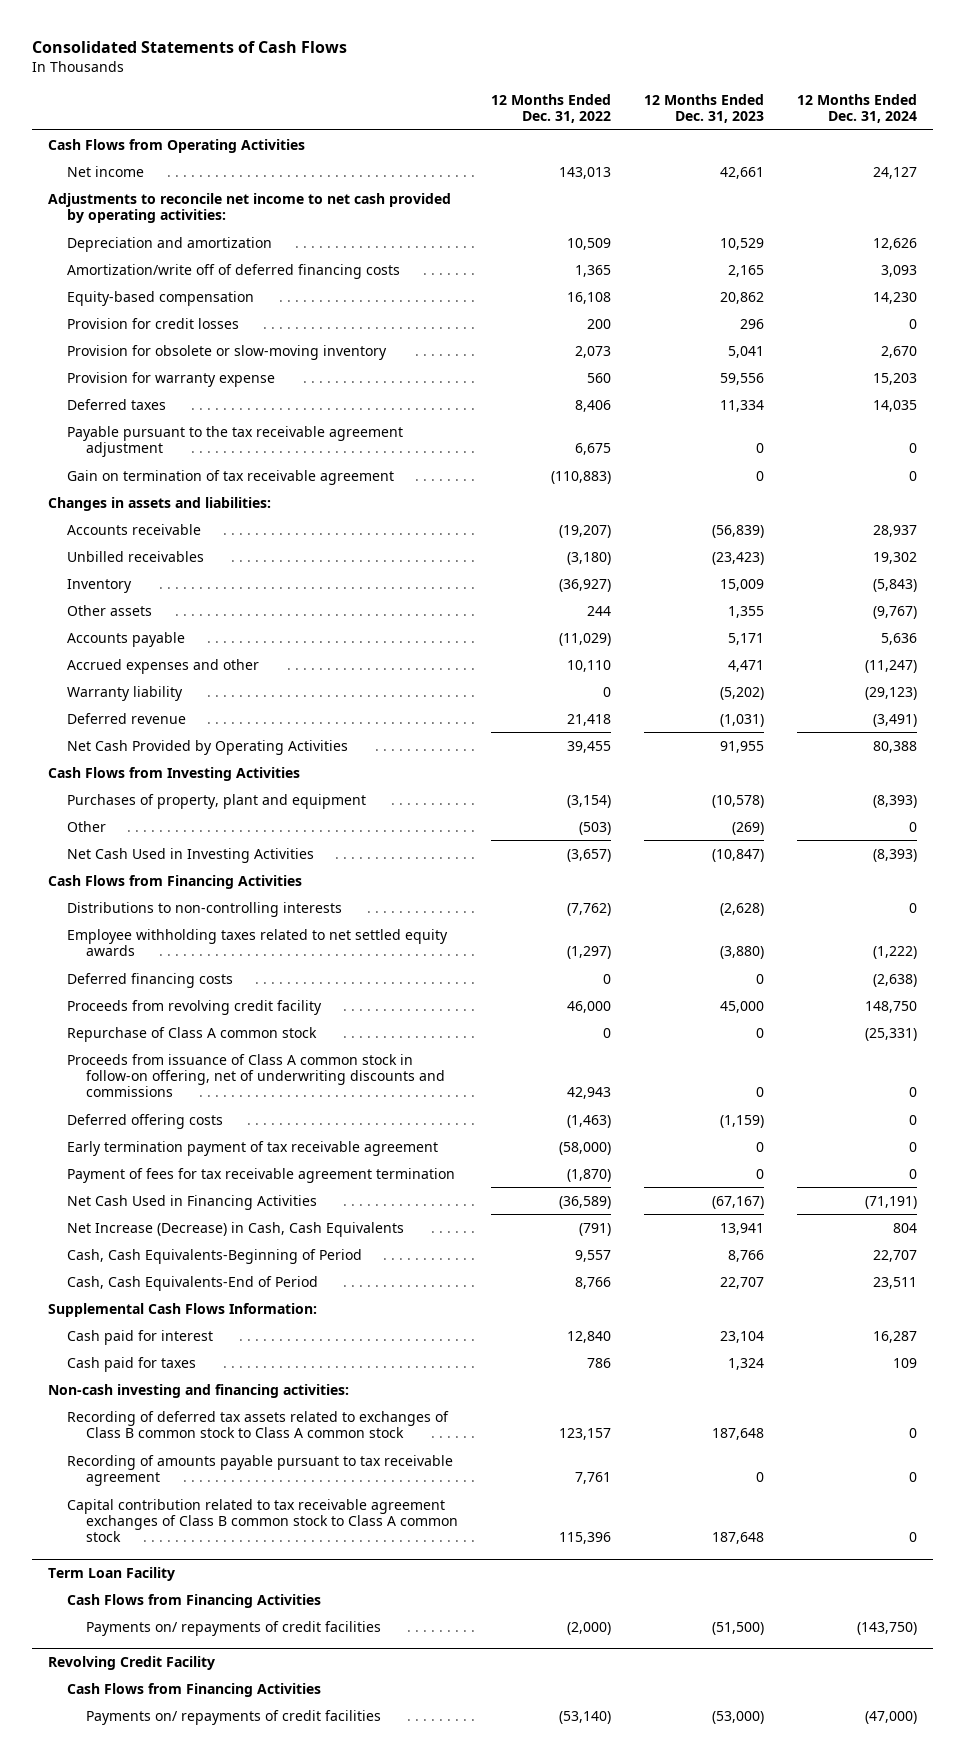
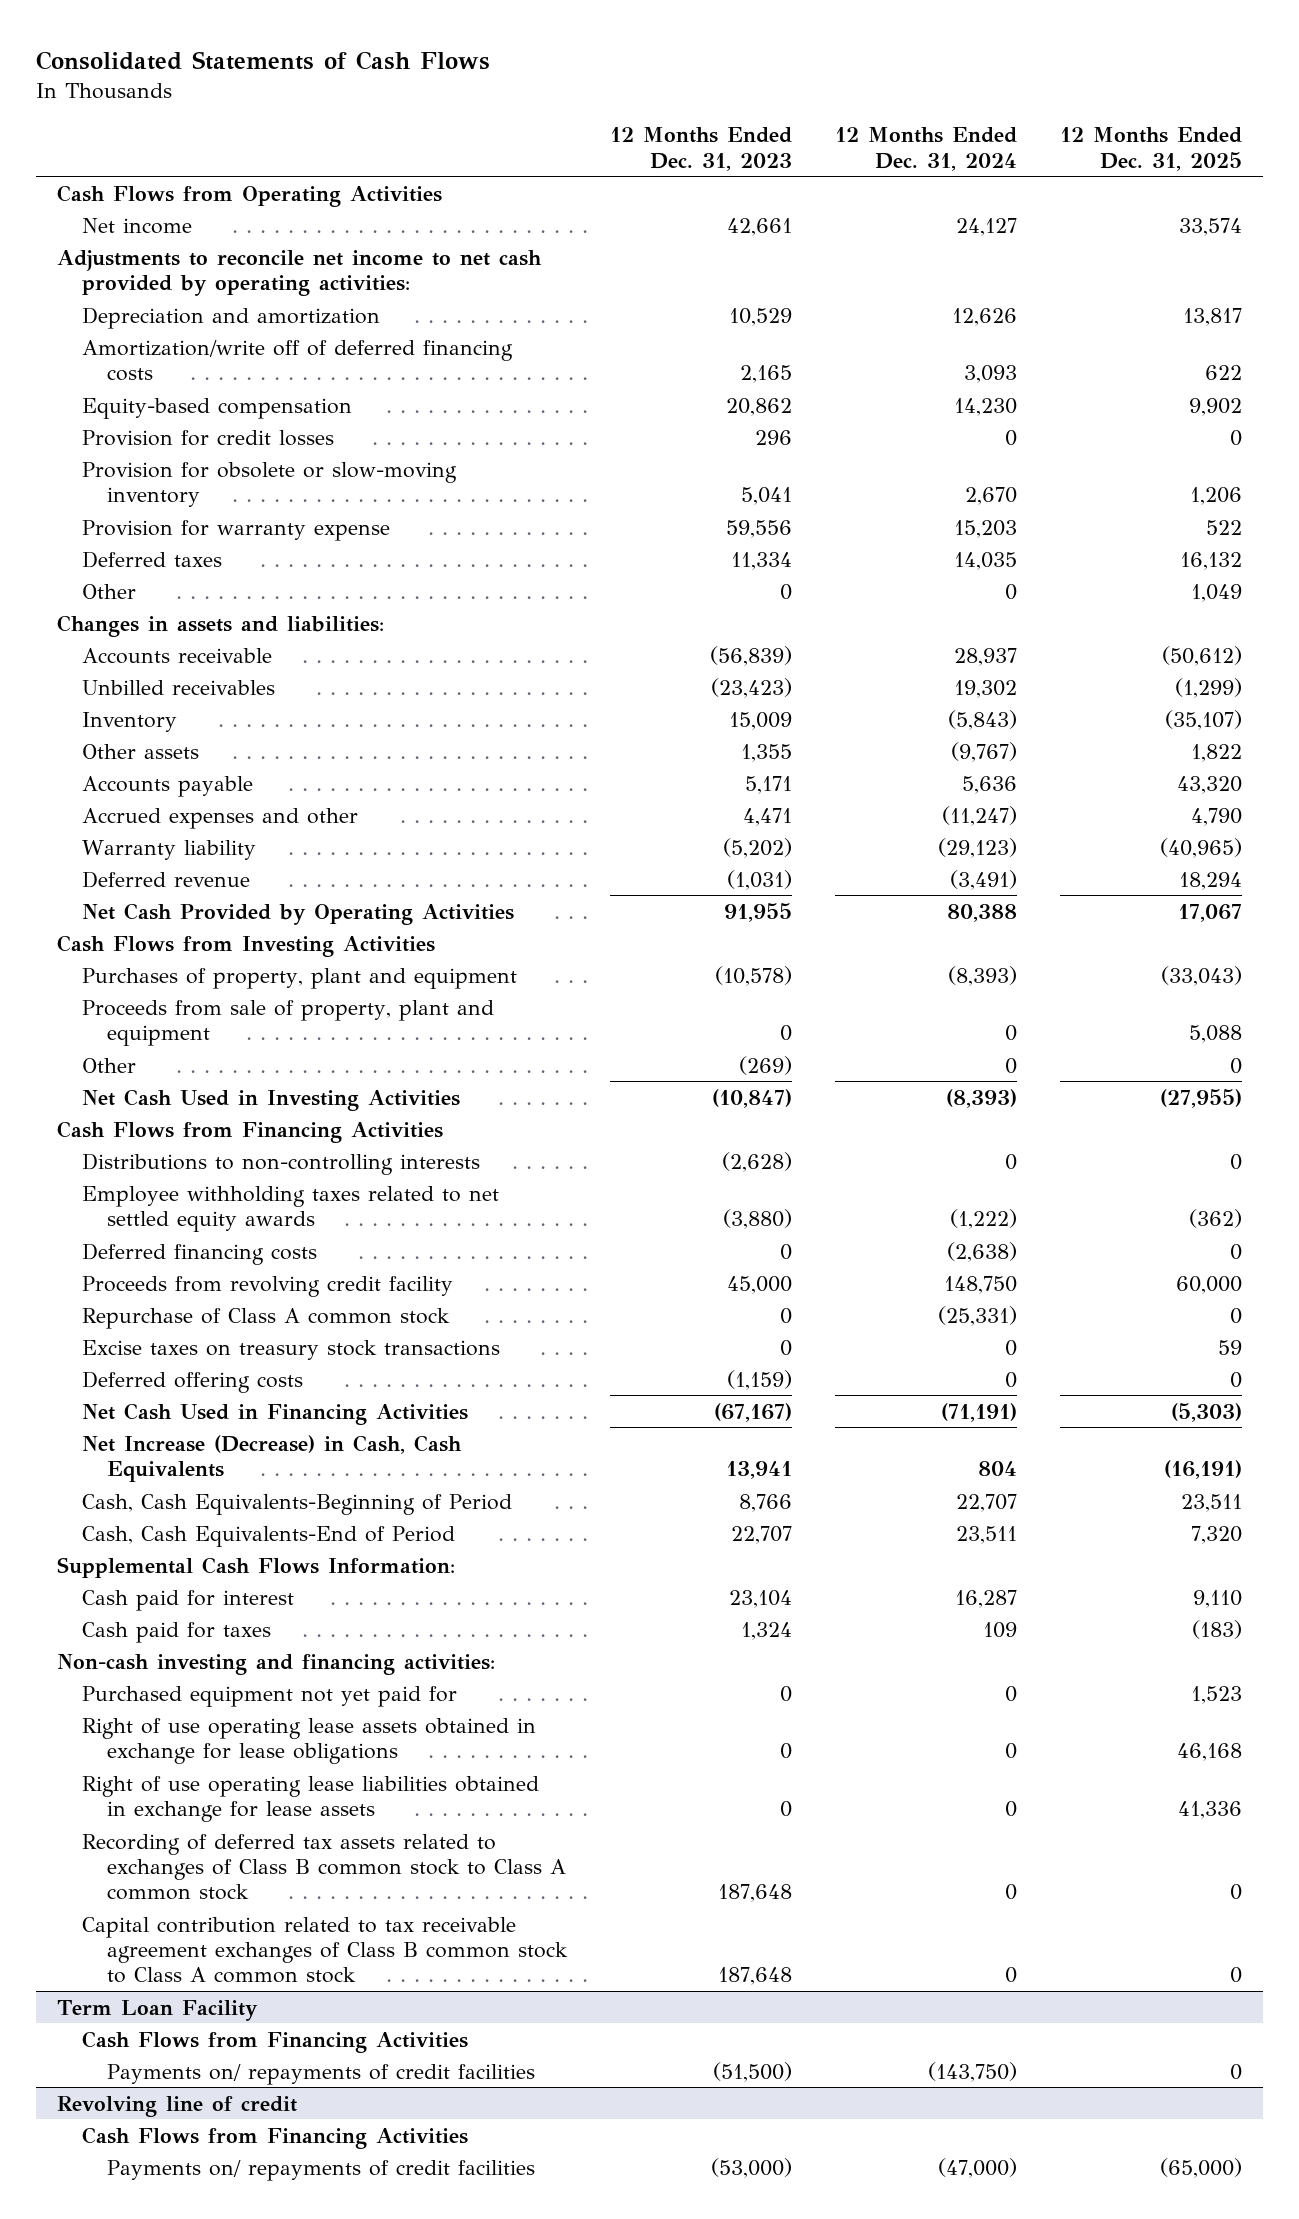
[491,93,612,124] 12 Months Ended Dec. 31, 2022 -> none
none -> [1059,127,1242,171] 12 Months Ended Dec. 31, 2025
[67,425,404,457] Payable pursuant to the tax receivable agreement adjustment -> none
[67,469,395,485] Gain on termination of tax receivable agreement -> none
none -> [82,583,137,599] Other
none -> [82,999,495,1046] Proceeds from sale of property, plant and equipment
[67,1053,446,1098] Proceeds from issuance of Class A common stock in follow-on offering, net of underwriting discounts and commissions -> none
none -> [82,1339,501,1360] Excise taxes on treasury stock transactions
[67,1140,439,1156] Early termination payment of tax receivable agreement -> none
[67,1167,456,1183] Payment of fees for tax receivable agreement termination -> none
none -> [82,1685,458,1707] Purchased equipment not yet paid for
none -> [82,1717,537,1764] Right of use operating lease assets obtained in exchange for lease obligations
none -> [82,1775,540,1822] Right of use operating lease liabilities obtained in exchange for lease assets
[67,1454,454,1486] Recording of amounts payable pursuant to tax receivable agreement -> none
[48,1655,216,1670] Revolving Credit Facility -> [57,2095,298,2117] Revolving line of credit

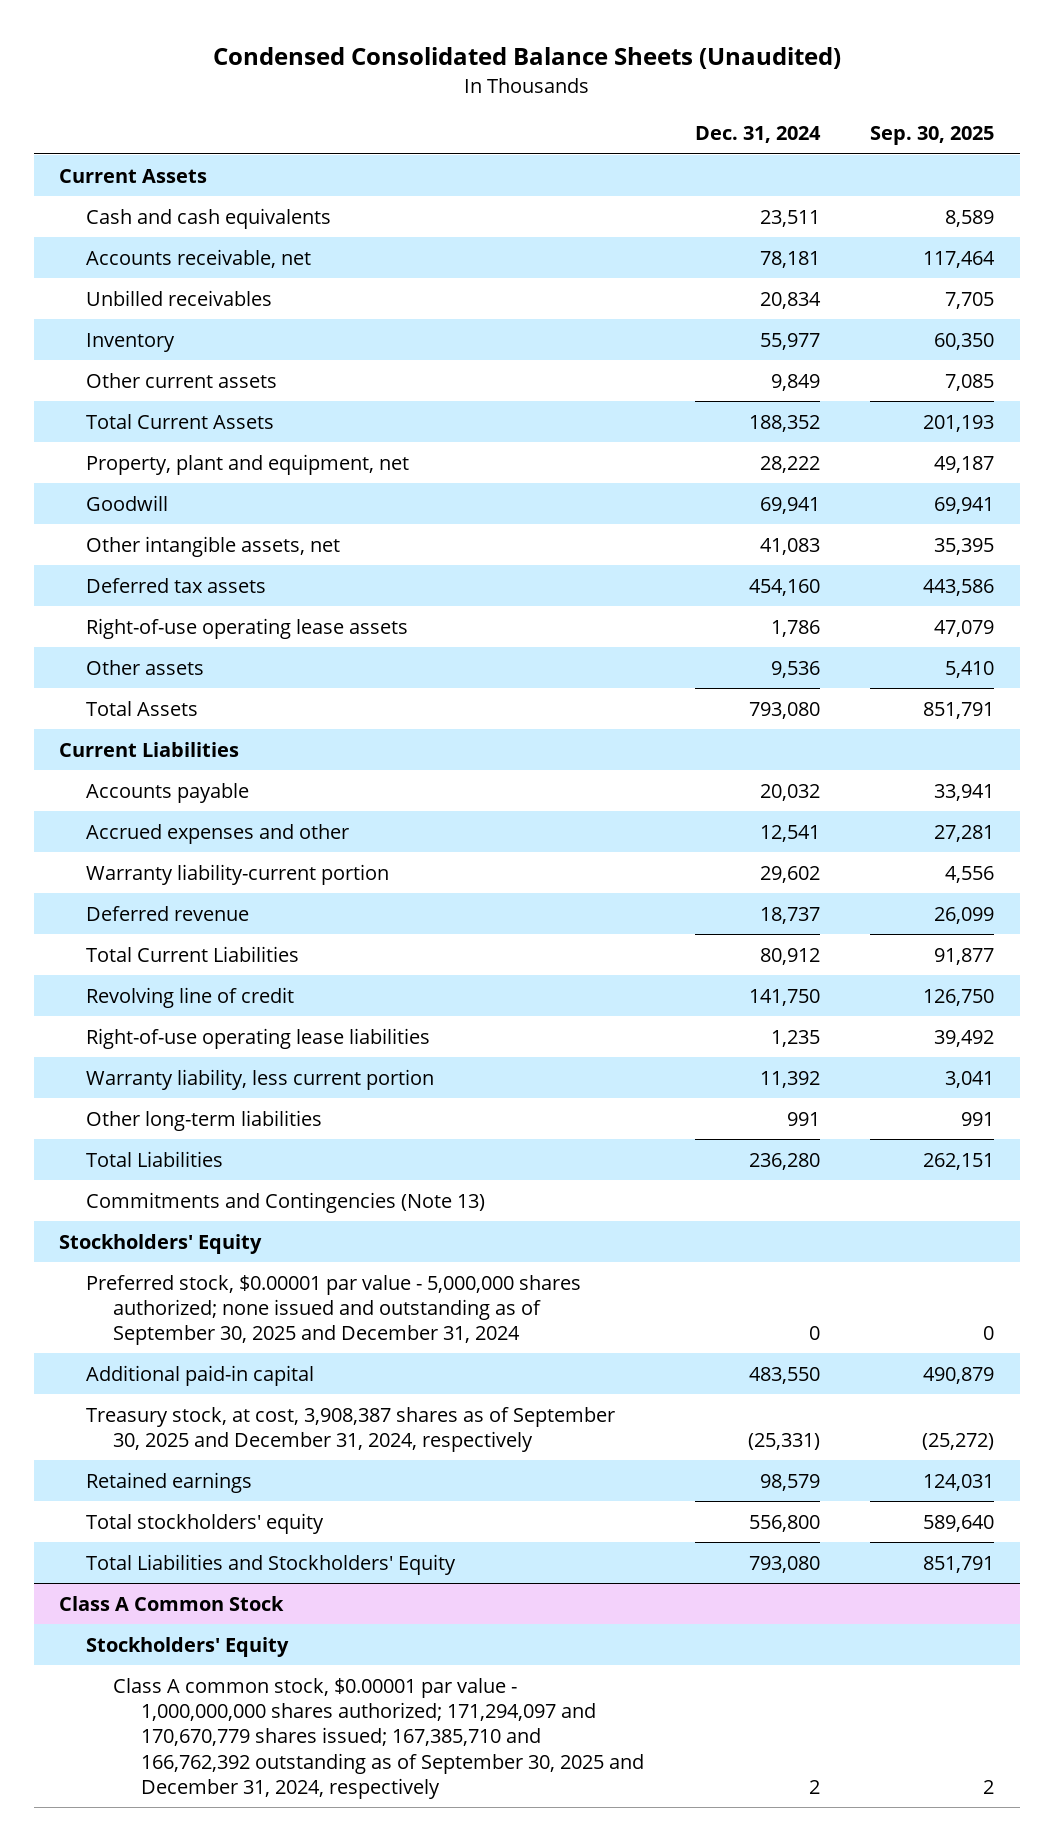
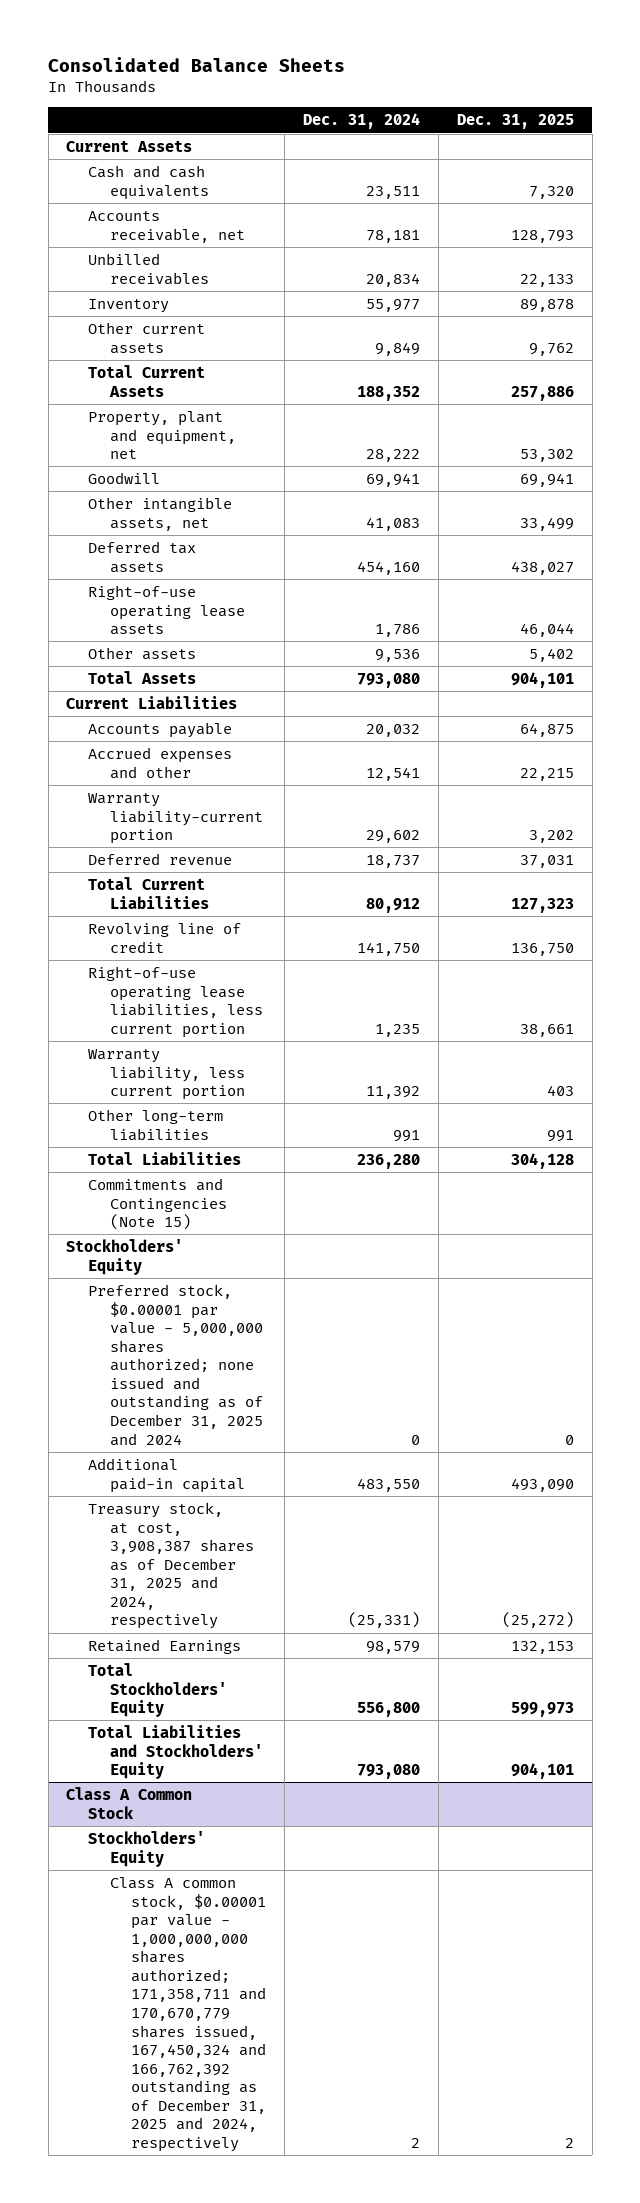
[212,47,841,70] Condensed Consolidated Balance Sheets (Unaudited) -> [48,56,346,72] Consolidated Balance Sheets
[870,126,995,146] Sep. 30, 2025 -> none
none -> [456,114,574,130] Dec. 31, 2025
[86,1027,431,1049] Right-of-use operating lease liabilities -> [88,965,263,1038] Right-of-use operating lease liabilities, less current portion
[86,1191,486,1213] Commitments and Contingencies (Note 13) -> [88,1177,227,1231] Commitments and Contingencies (Note 15)
[86,1274,582,1346] Preferred stock, $0.00001 par value - 5,000,000 shares authorized; none issued and outstanding as of September 30, 2025 and December 31, 2024 -> [88,1283,263,1446] Preferred stock, $0.00001 par value - 5,000,000 shares authorized; none issued and outstanding as of December 31, 2025 and 2024
[86,1406,616,1452] Treasury stock, at cost, 3,908,387 shares as of September 30, 2025 and December 31, 2024, respectively -> [88,1501,254,1630] Treasury stock, at cost, 3,908,387 shares as of December 31, 2025 and 2024, respectively
[86,1471,253,1493] Retained earnings -> [88,1638,242,1654] Retained Earnings
[86,1512,325,1534] Total stockholders' equity -> [88,1662,227,1718] Total Stockholders' Equity
[113,1677,644,1800] Class A common stock, $0.00001 par value - 1,000,000,000 shares authorized; 171,294,097 and 170,670,779 shares issued; 167,385,710 and 166,762,392 outstanding as of September 30, 2025 and December 31, 2024, respectively -> [109,1876,267,2152] Class A common stock, $0.00001 par value - 1,000,000,000 shares authorized; 171,358,711 and 170,670,779 shares issued, 167,450,324 and 166,762,392 outstanding as of December 31, 2025 and 2024, respectively

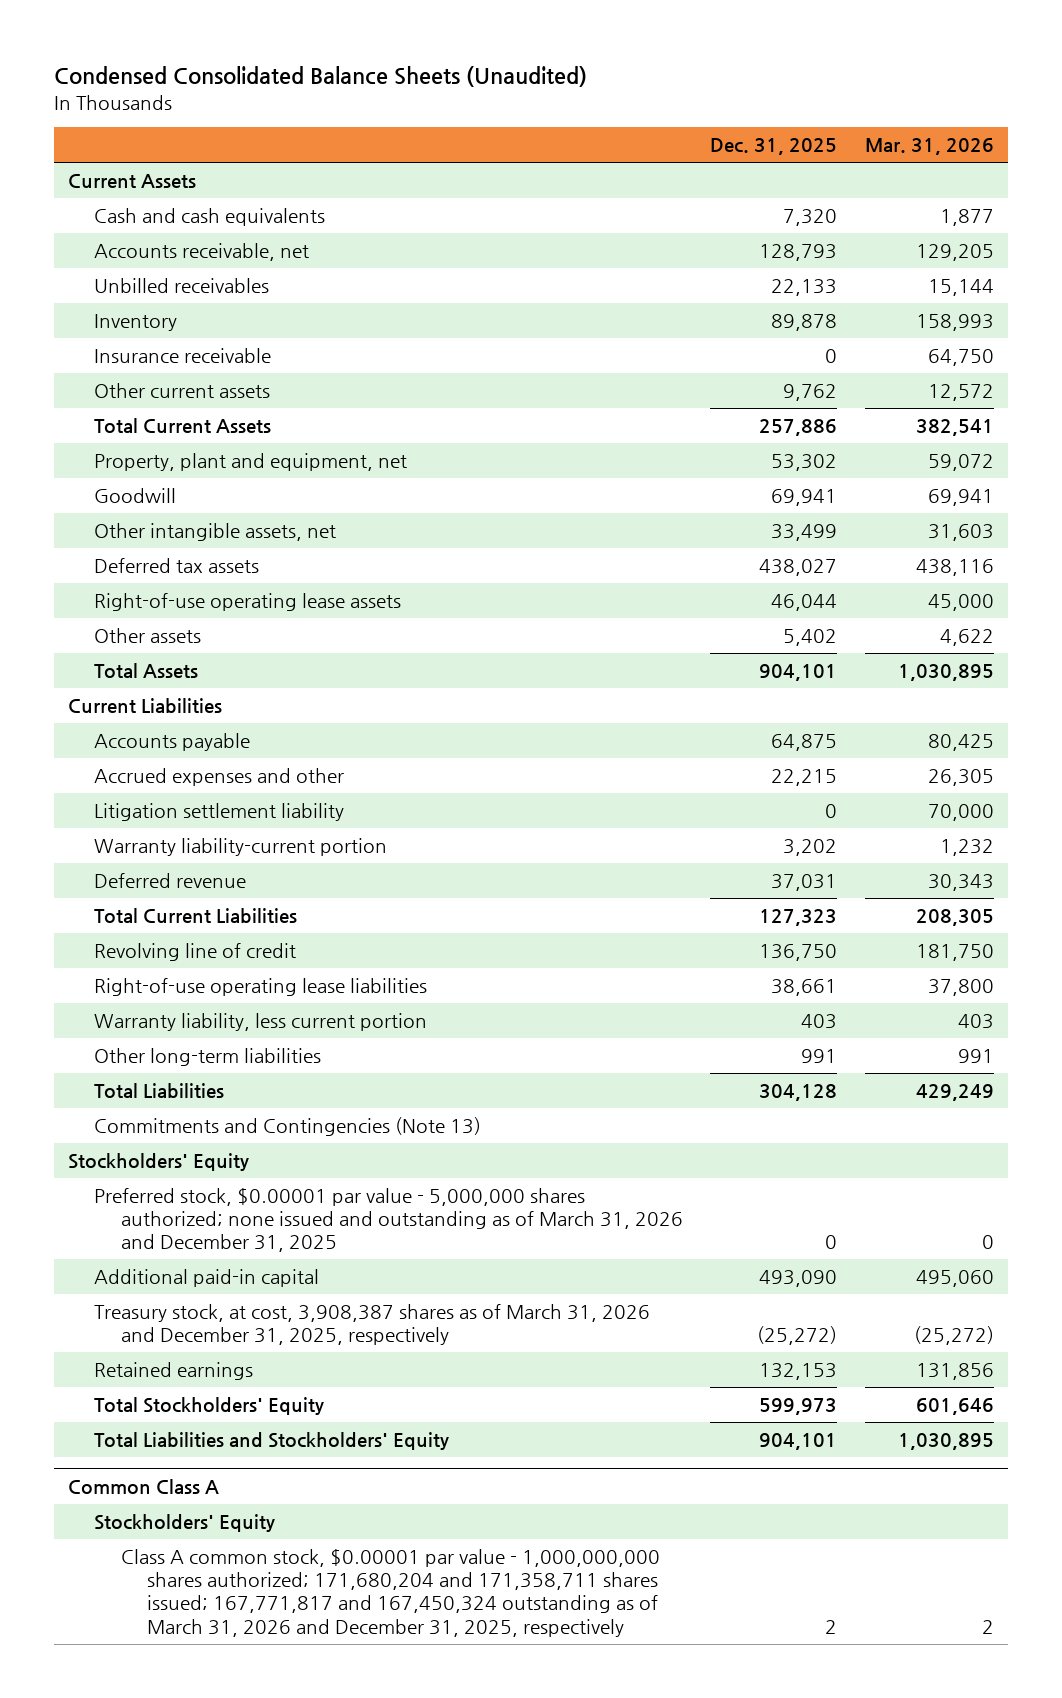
[48,56,346,72] Consolidated Balance Sheets -> [54,66,588,88] Condensed Consolidated Balance Sheets (Unaudited)
[302,113,420,130] Dec. 31, 2024 -> none
none -> [865,138,995,156] Mar. 31, 2026
none -> [94,348,272,364] Insurance receivable
none -> [94,803,345,822] Litigation settlement liability
[88,965,263,1038] Right-of-use operating lease liabilities, less current portion -> [94,978,428,997] Right-of-use operating lease liabilities
[88,1177,227,1231] Commitments and Contingencies (Note 15) -> [94,1117,482,1137] Commitments and Contingencies (Note 13)
[88,1283,263,1446] Preferred stock, $0.00001 par value - 5,000,000 shares authorized; none issued and outstanding as of December 31, 2025 and 2024 -> [94,1188,683,1253] Preferred stock, $0.00001 par value - 5,000,000 shares authorized; none issued and outstanding as of March 31, 2026 and December 31, 2025
[88,1501,254,1630] Treasury stock, at cost, 3,908,387 shares as of December 31, 2025 and 2024, respectively -> [94,1304,651,1346] Treasury stock, at cost, 3,908,387 shares as of March 31, 2026 and December 31, 2025, respectively
[88,1638,242,1654] Retained Earnings -> [94,1362,254,1381] Retained earnings
[66,1786,193,1819] Class A Common Stock -> [68,1478,220,1494] Common Class A
[109,1876,267,2152] Class A common stock, $0.00001 par value - 1,000,000,000 shares authorized; 171,358,711 and 170,670,779 shares issued, 167,450,324 and 166,762,392 outstanding as of December 31, 2025 and 2024, respectively -> [120,1549,660,1637] Class A common stock, $0.00001 par value - 1,000,000,000 shares authorized; 171,680,204 and 171,358,711 shares issued; 167,771,817 and 167,450,324 outstanding as of March 31, 2026 and December 31, 2025, respectively

